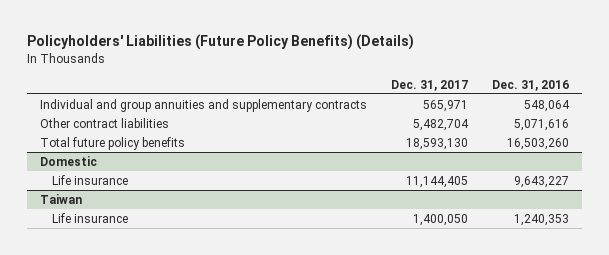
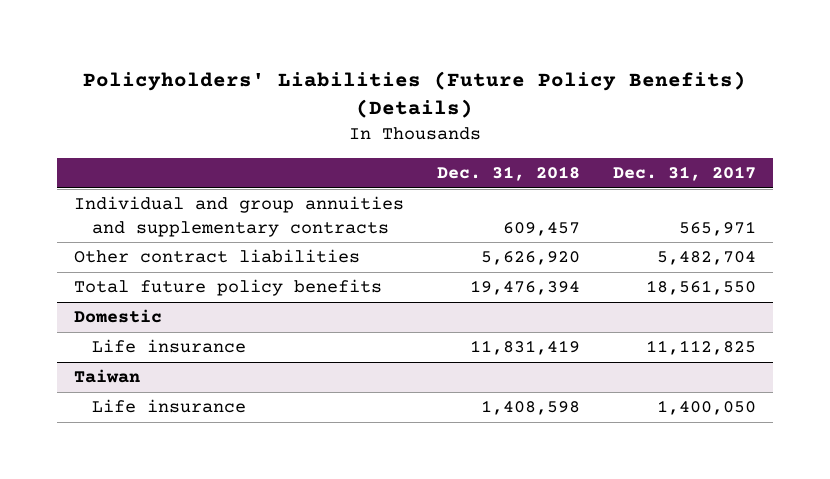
[492,79,570,91] Dec. 31, 2016 -> none
none -> [436,166,580,182] Dec. 31, 2018
[405,137,468,150] 18,593,130 -> [646,280,757,296] 18,561,550
[405,175,468,188] 11,144,405 -> [646,340,757,356] 11,112,825

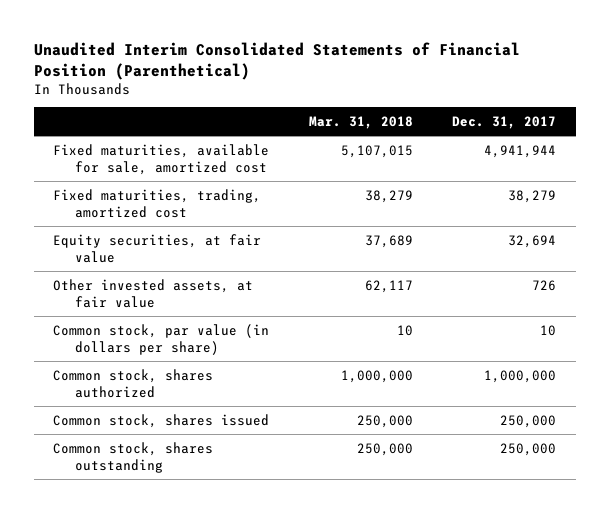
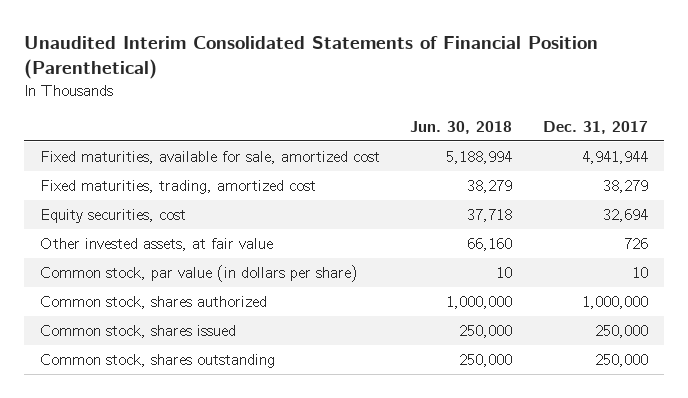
[308,116,413,130] Mar. 31, 2018 -> none
none -> [410,121,513,135] Jun. 30, 2018
[53,233,262,264] Equity securities, at fair value -> [39,209,186,224] Equity securities, cost

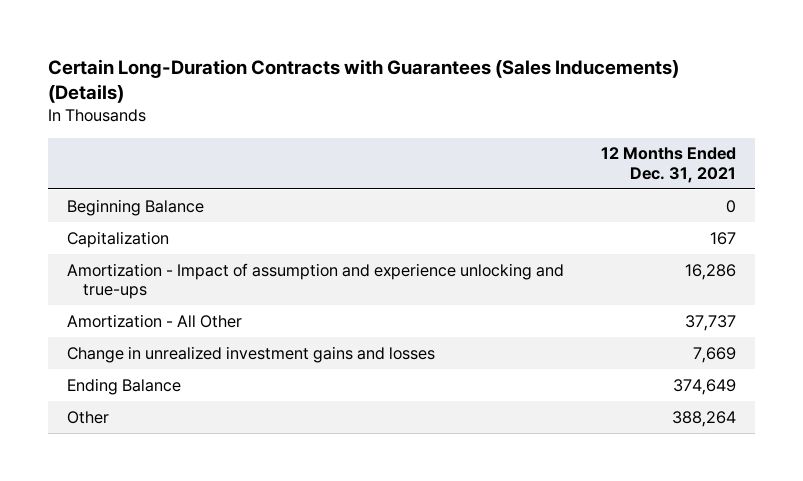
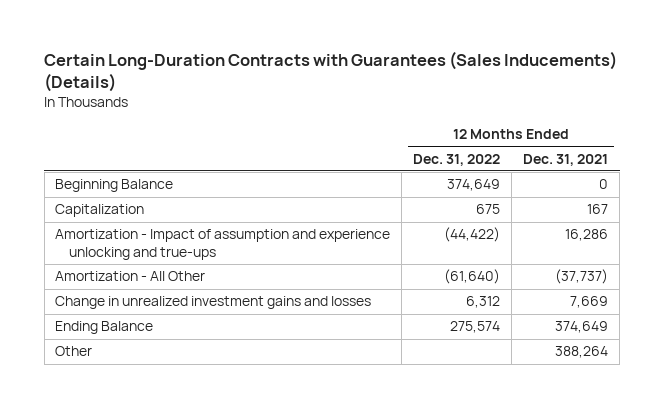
none -> [413,153,501,166] Dec. 31, 2022
[685,314,737,331] 37,737 -> [555,269,609,285] (37,737)

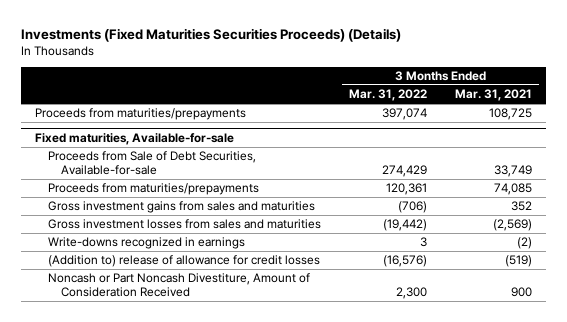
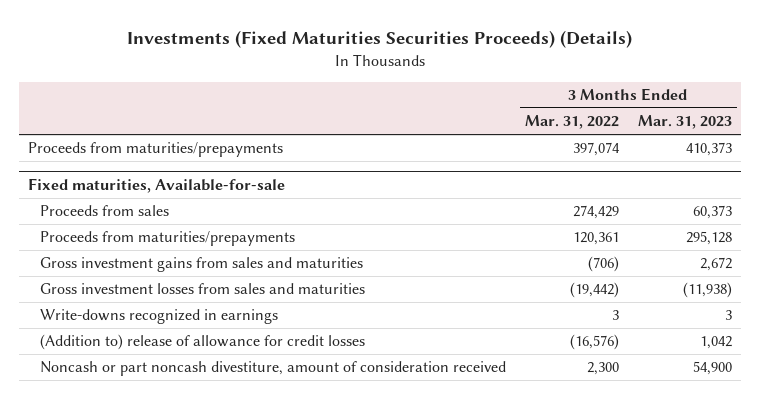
[455,89,533,102] Mar. 31, 2021 -> none
none -> [637,115,732,130] Mar. 31, 2023
[48,151,257,175] Proceeds from Sale of Debt Securities, Available-for-sale -> [39,205,169,217] Proceeds from sales
[48,273,311,297] Noncash or Part Noncash Divestiture, Amount of Consideration Received -> [39,361,506,377] Noncash or part noncash divestiture, amount of consideration received

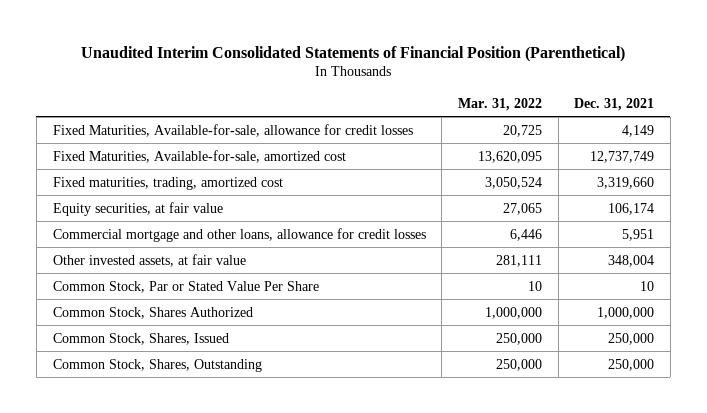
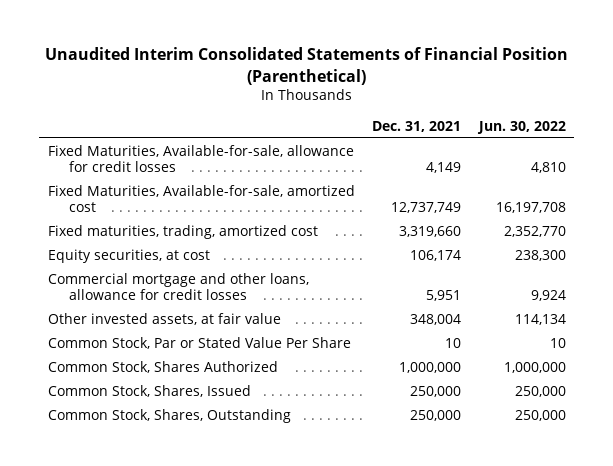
[457,97,542,111] Mar. 31, 2022 -> none
none -> [476,121,566,135] Jun. 30, 2022
[52,201,223,216] Equity securities, at fair value -> [47,248,210,263] Equity securities, at cost

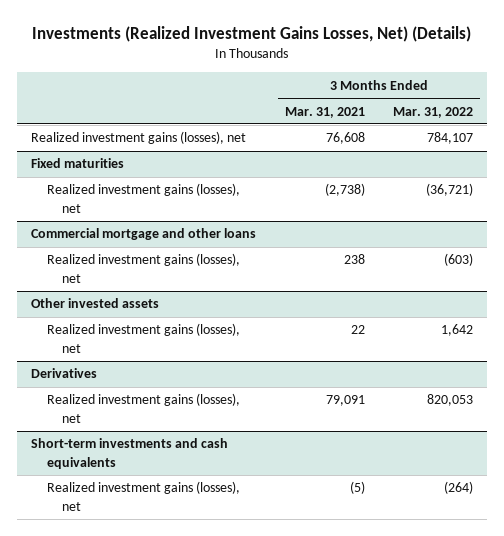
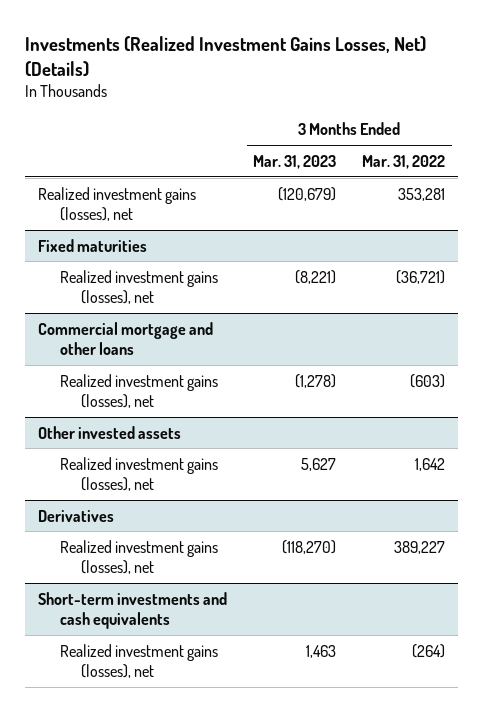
[284,106,365,118] Mar. 31, 2021 -> none
none -> [253,154,337,169] Mar. 31, 2023
[427,132,474,145] 784,107 -> [398,187,446,201] 353,281
[427,394,474,407] 820,053 -> [394,540,446,554] 389,227

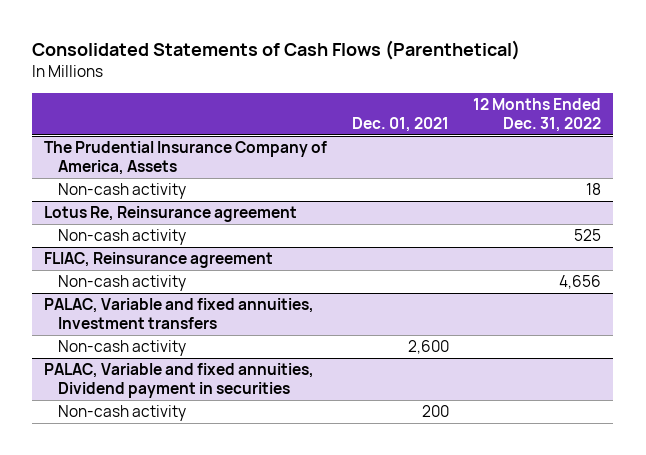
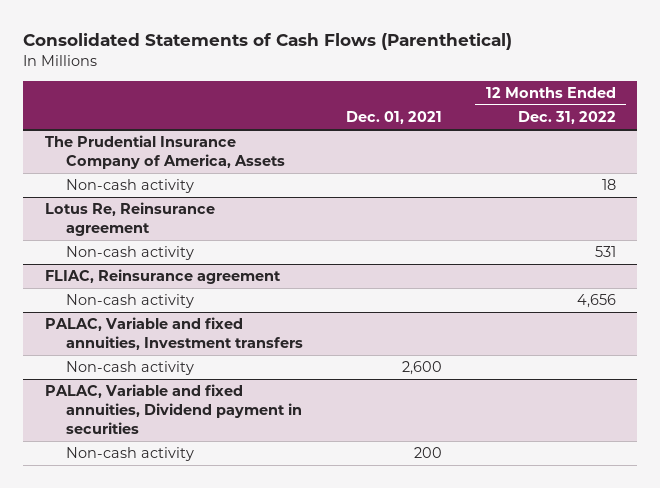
[574,229,602,242] 525 -> [594,246,616,258] 531

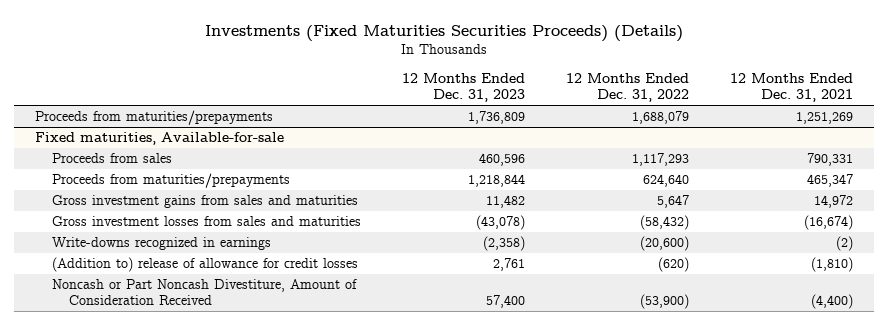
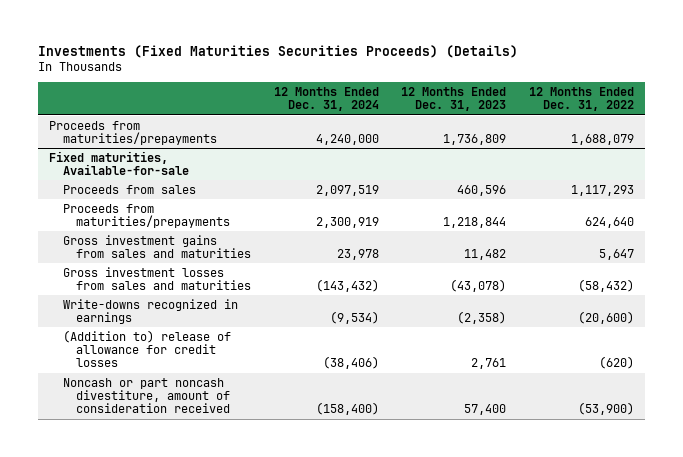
[730,73,854,103] 12 Months Ended Dec. 31, 2021 -> none
none -> [273,87,379,112] 12 Months Ended Dec. 31, 2024
[52,279,358,306] Noncash or Part Noncash Divestiture, Amount of Consideration Received -> [62,377,231,414] Noncash or part noncash divestiture, amount of consideration received

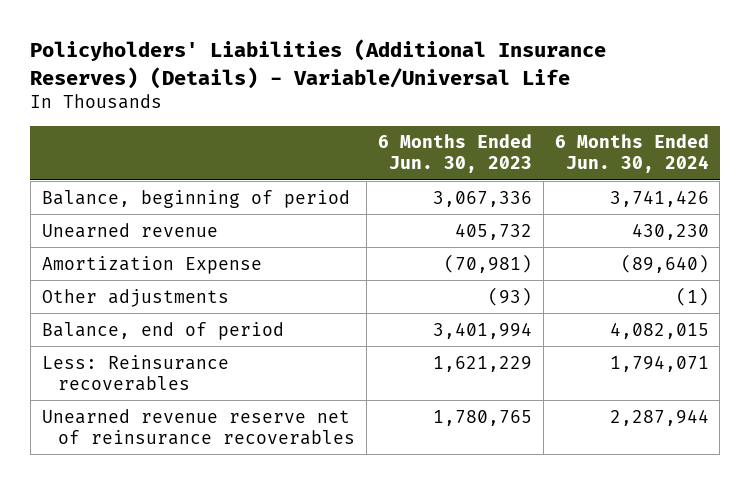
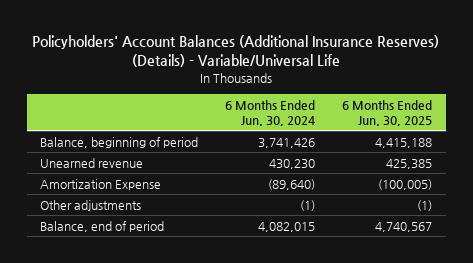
[30,39,607,89] Policyholders' Liabilities (Additional Insurance Reserves) (Details) - Variable/Universal Life -> [32,35,440,68] Policyholders' Account Balances (Additional Insurance Reserves) (Details) - Variable/Universal Life
[377,134,532,174] 6 Months Ended Jun. 30, 2023 -> none
none -> [342,99,433,126] 6 Months Ended Jun. 30, 2025
[41,354,229,391] Less: Reinsurance recoverables -> none
[41,408,356,445] Unearned revenue reserve net of reinsurance recoverables -> none

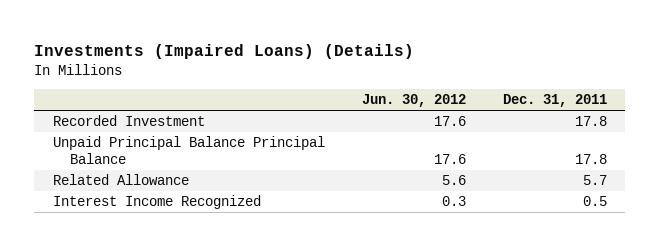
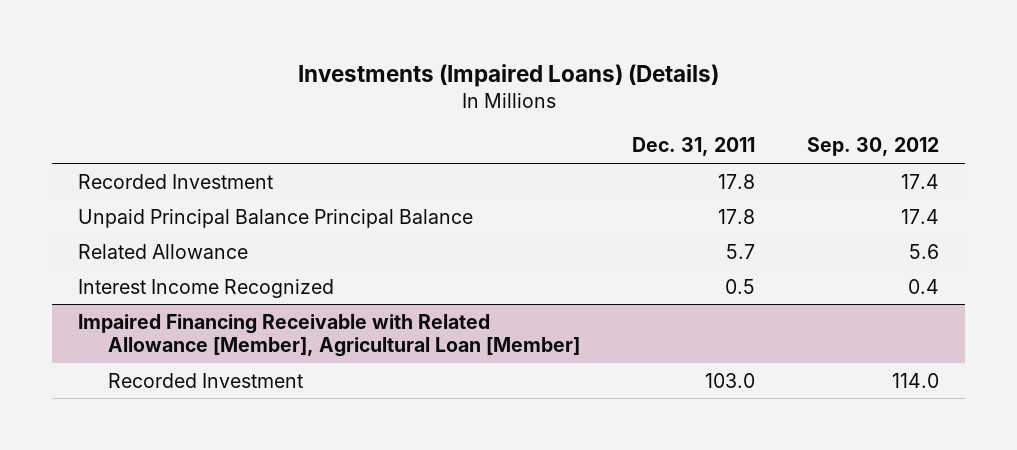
[361,93,466,107] Jun. 30, 2012 -> none
none -> [807,137,940,157] Sep. 30, 2012
none -> [78,313,581,358] Impaired Financing Receivable with Related Allowance [Member], Agricultural Loan [Member]
none -> [108,372,304,388] Recorded Investment

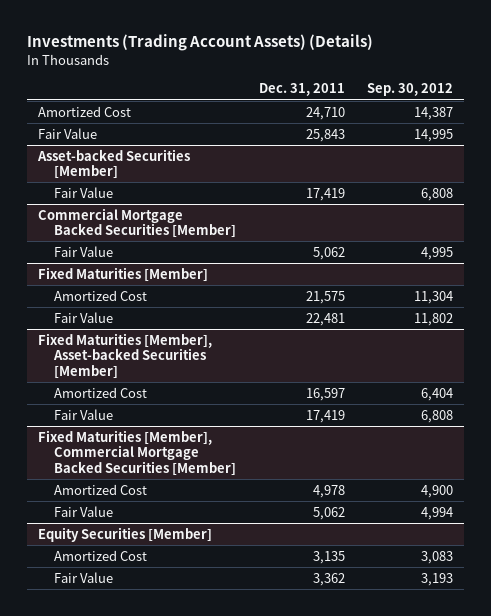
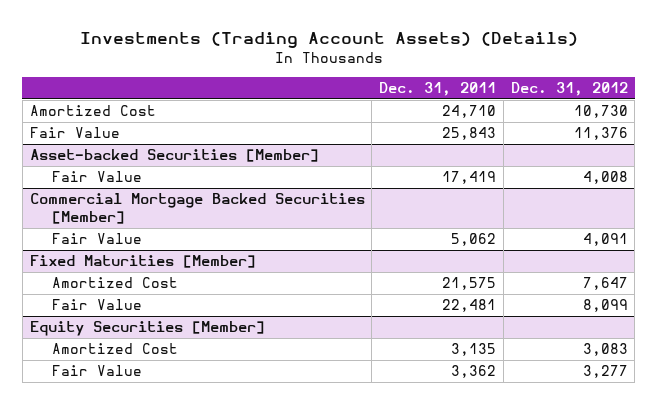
[366,83,453,97] Sep. 30, 2012 -> none
none -> [510,82,628,97] Dec. 31, 2012
[38,332,213,379] Fixed Maturities [Member], Asset-backed Securities [Member] -> none
[54,386,148,398] Amortized Cost -> none
[54,408,114,420] Fair Value -> none
[38,429,237,476] Fixed Maturities [Member], Commercial Mortgage Backed Securities [Member] -> none
[54,483,148,495] Amortized Cost -> none
[54,505,114,517] Fair Value -> none

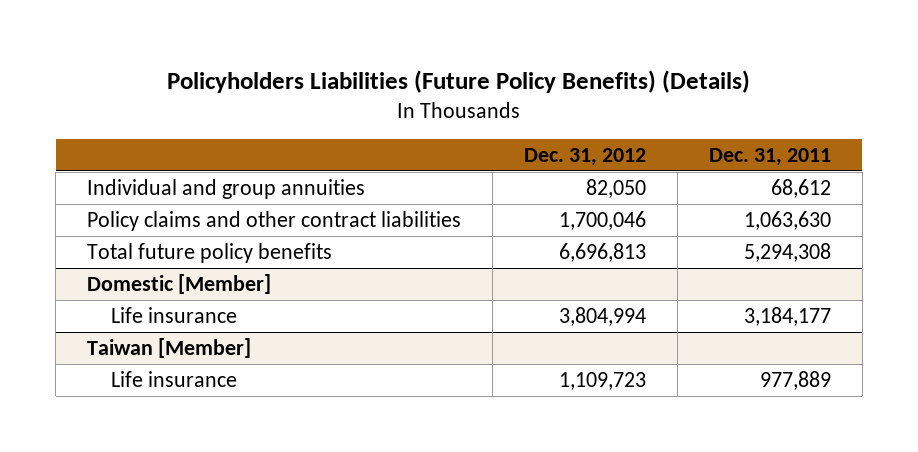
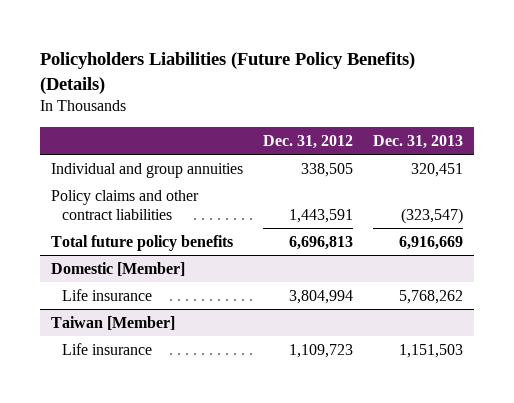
[708,148,831,167] Dec. 31, 2011 -> none
none -> [373,134,464,149] Dec. 31, 2013
[585,178,646,198] 82,050 -> [301,162,354,177] 338,505
[558,210,646,230] 1,700,046 -> [289,209,354,224] 1,443,591

